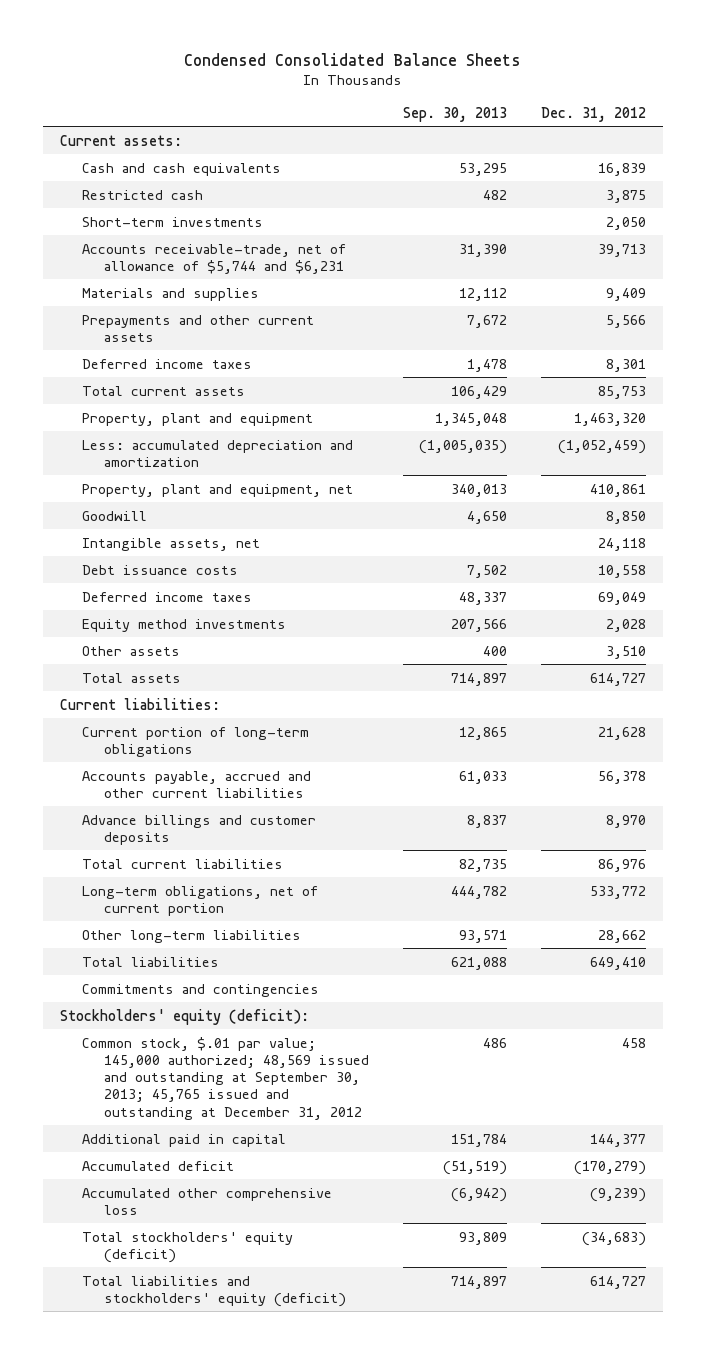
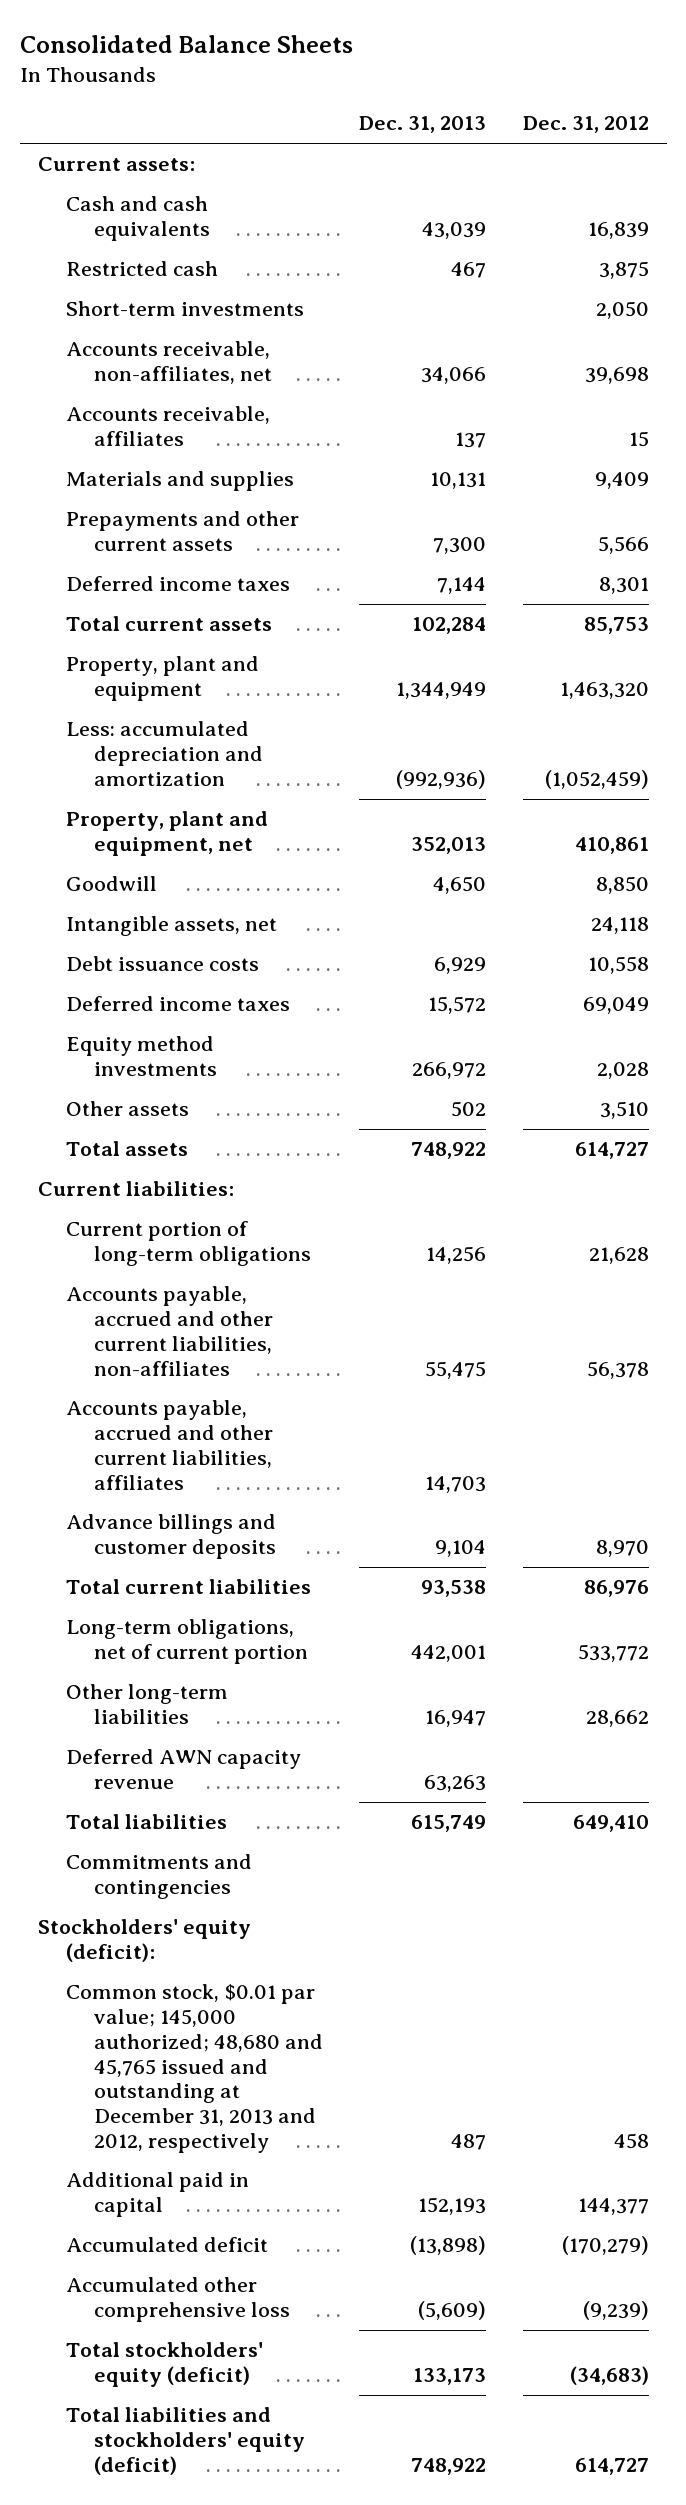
[184,52,522,66] Condensed Consolidated Balance Sheets -> [19,34,353,53] Consolidated Balance Sheets
[403,106,508,122] Sep. 30, 2013 -> none
none -> [359,116,487,134] Dec. 31, 2013
[82,243,347,274] Accounts receivable-trade, net of allowance of $5,744 and $6,231 -> [65,341,273,385] Accounts receivable, non-affiliates, net
[598,243,647,257] 39,713 -> [584,367,649,385] 39,698
none -> [65,406,270,447] Accounts receivable, affiliates
[82,770,312,798] Accounts payable, accrued and other current liabilities -> [65,1286,274,1376] Accounts payable, accrued and other current liabilities, non-affiliates
none -> [65,1400,274,1490] Accounts payable, accrued and other current liabilities, affiliates
none -> [65,1749,301,1790] Deferred AWN capacity revenue
[82,1036,370,1120] Common stock, $.01 par value; 145,000 authorized; 48,569 issued and outstanding at September 30, 2013; 45,765 issued and outstanding at December 31, 2012 -> [65,1984,324,2153] Common stock, $0.01 par value; 145,000 authorized; 48,680 and 45,765 issued and outstanding at December 31, 2013 and 2012, respectively

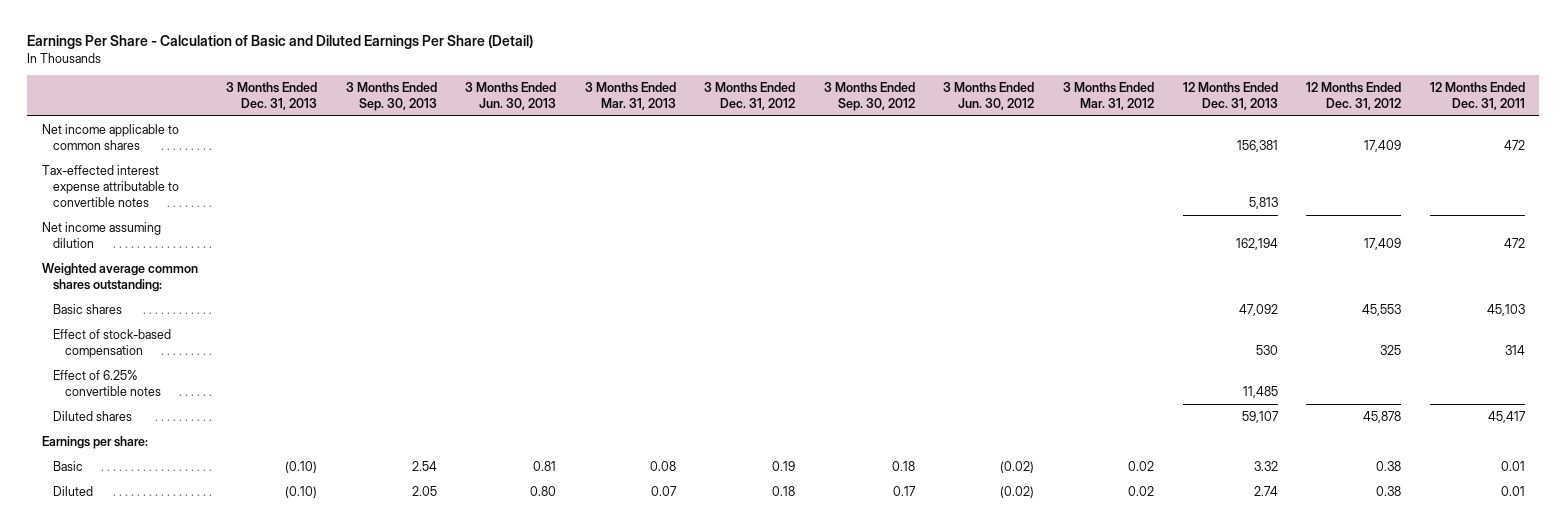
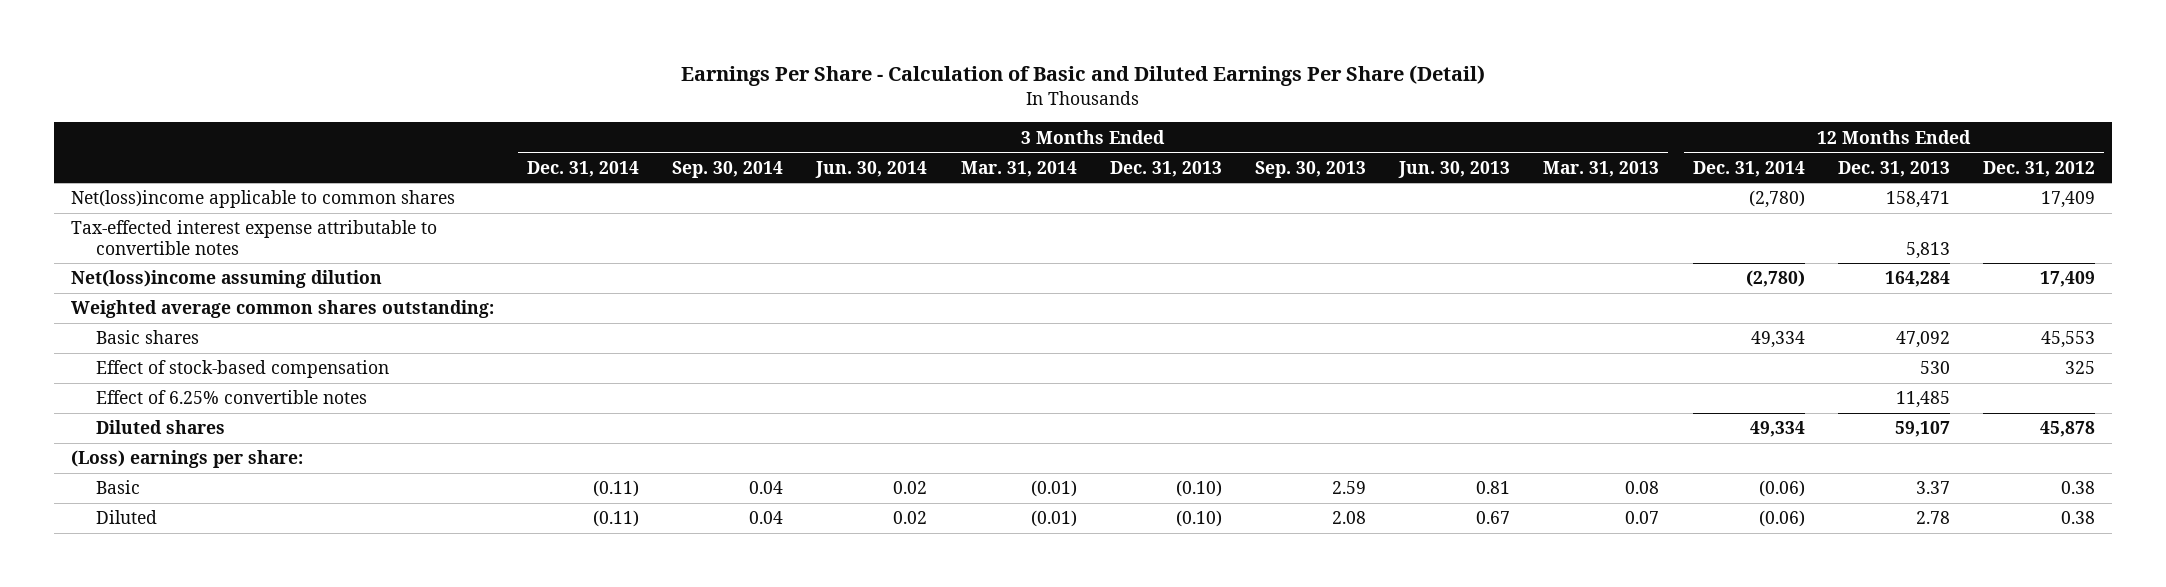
[704,82,796,110] 3 Months Ended Dec. 31, 2012 -> none
[823,82,915,111] 3 Months Ended Sep. 30, 2012 -> none
[943,82,1035,110] 3 Months Ended Jun. 30, 2012 -> none
[1063,82,1155,110] 3 Months Ended Mar. 31, 2012 -> none
[1429,82,1525,110] 12 Months Ended Dec. 31, 2011 -> none
none -> [526,160,639,177] Dec. 31, 2014
none -> [672,160,784,178] Sep. 30, 2014
none -> [815,160,928,178] Jun. 30, 2014
none -> [960,160,1077,177] Mar. 31, 2014
none -> [1692,160,1805,177] Dec. 31, 2014
[41,123,179,150] Net income applicable to common shares -> [70,190,455,209] Net(loss)income applicable to common shares
[1236,139,1278,152] 156,381 -> [1885,191,1950,209] 158,471
[41,221,161,248] Net income assuming dilution -> [70,270,382,289] Net(loss)income assuming dilution
[1235,237,1278,250] 162,194 -> [1884,271,1950,288] 164,284
[41,435,148,449] Earnings per share: -> [70,450,303,469] (Loss) earnings per share:
[411,460,437,471] 2.54 -> [1331,481,1366,495] 2.59
[1253,460,1278,471] 3.32 -> [1915,481,1950,495] 3.37
[411,485,437,496] 2.05 -> [1331,511,1366,525] 2.08
[530,485,557,496] 0.80 -> [1476,511,1511,525] 0.67
[1253,485,1278,496] 2.74 -> [1915,511,1950,525] 2.78

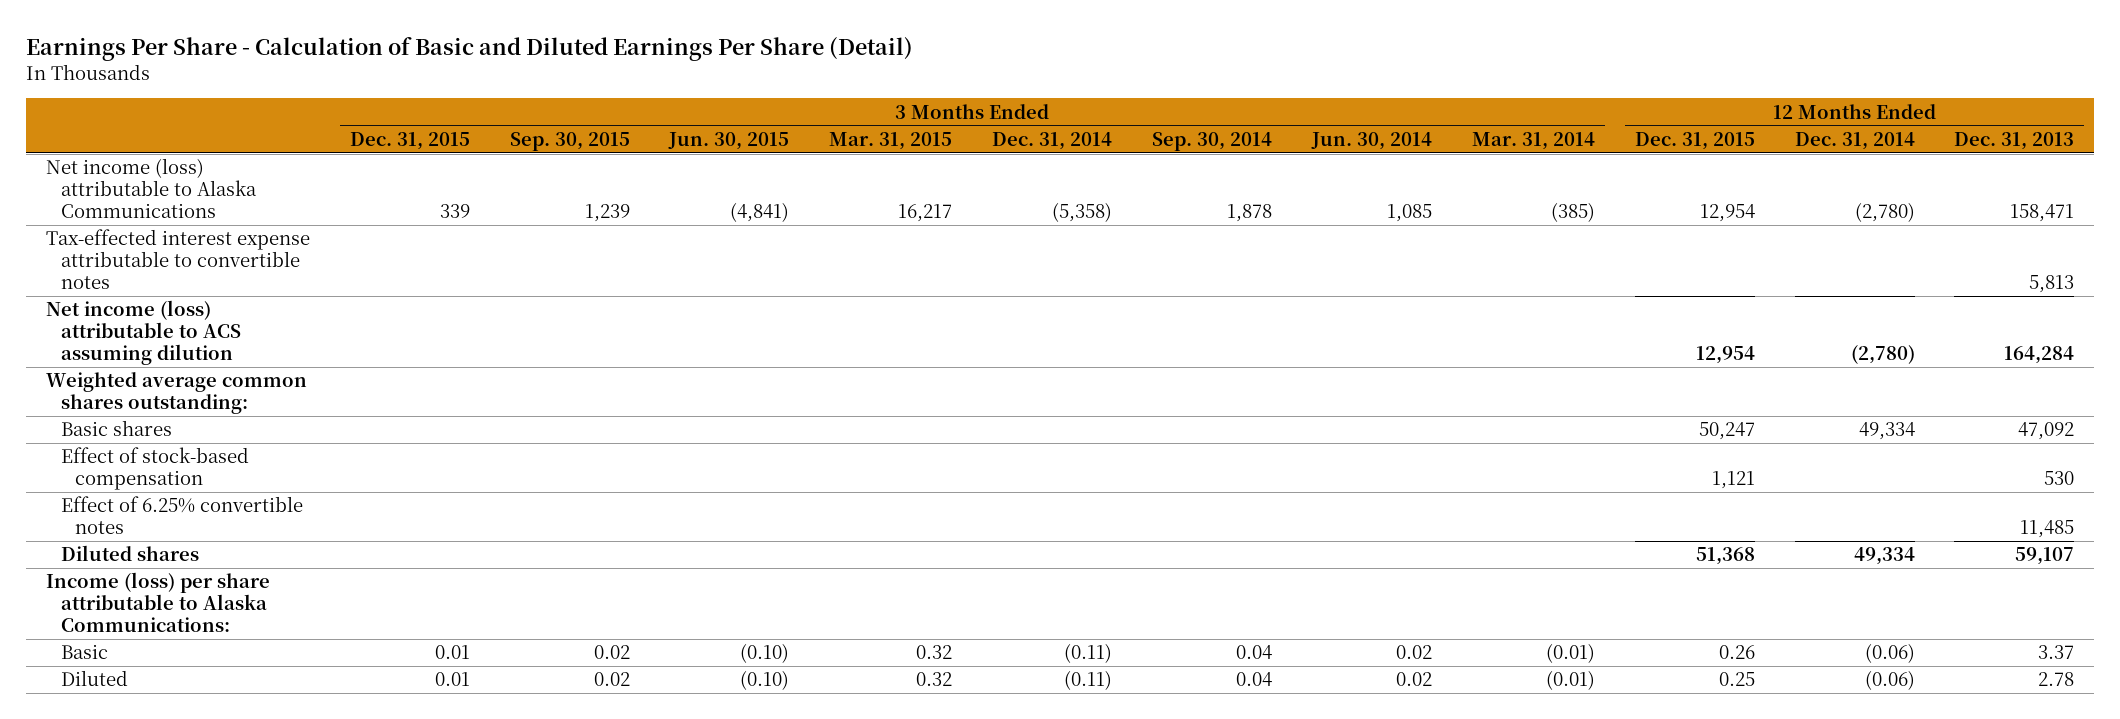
[1109,160,1222,177] Dec. 31, 2013 -> none
[1254,160,1366,178] Sep. 30, 2013 -> none
[1398,160,1511,178] Jun. 30, 2013 -> none
[1543,160,1660,177] Mar. 31, 2013 -> none
[1983,160,2096,177] Dec. 31, 2012 -> none
none -> [349,131,470,150] Dec. 31, 2015
none -> [509,131,630,151] Sep. 30, 2015
none -> [668,131,790,150] Jun. 30, 2015
none -> [829,131,953,150] Mar. 31, 2015
none -> [1634,131,1755,150] Dec. 31, 2015
[70,190,455,209] Net(loss)income applicable to common shares -> none
none -> [45,158,257,219] Net income (loss) attributable to Alaska Communications
[70,270,382,289] Net(loss)income assuming dilution -> [45,300,241,366] Net income (loss) attributable to ACS assuming dilution
[70,450,303,469] (Loss) earnings per share: -> [45,572,270,633] Income (loss) per share attributable to Alaska Communications:

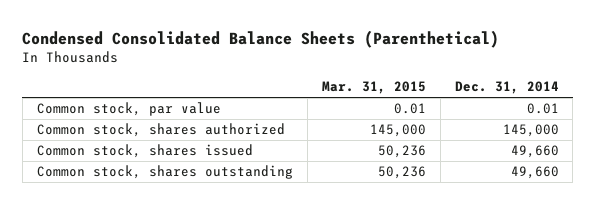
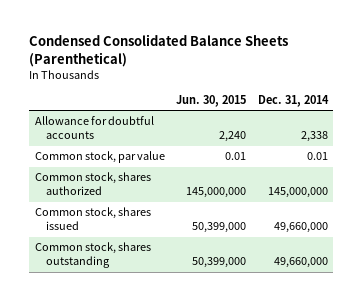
[321,81,426,95] Mar. 31, 2015 -> none
none -> [176,95,247,108] Jun. 30, 2015
none -> [34,116,154,140] Allowance for doubtful accounts
[502,124,559,138] 145,000 -> [267,187,328,199] 145,000,000
[510,145,559,159] 49,660 -> [273,222,328,234] 49,660,000
[510,166,559,180] 49,660 -> [273,257,328,269] 49,660,000

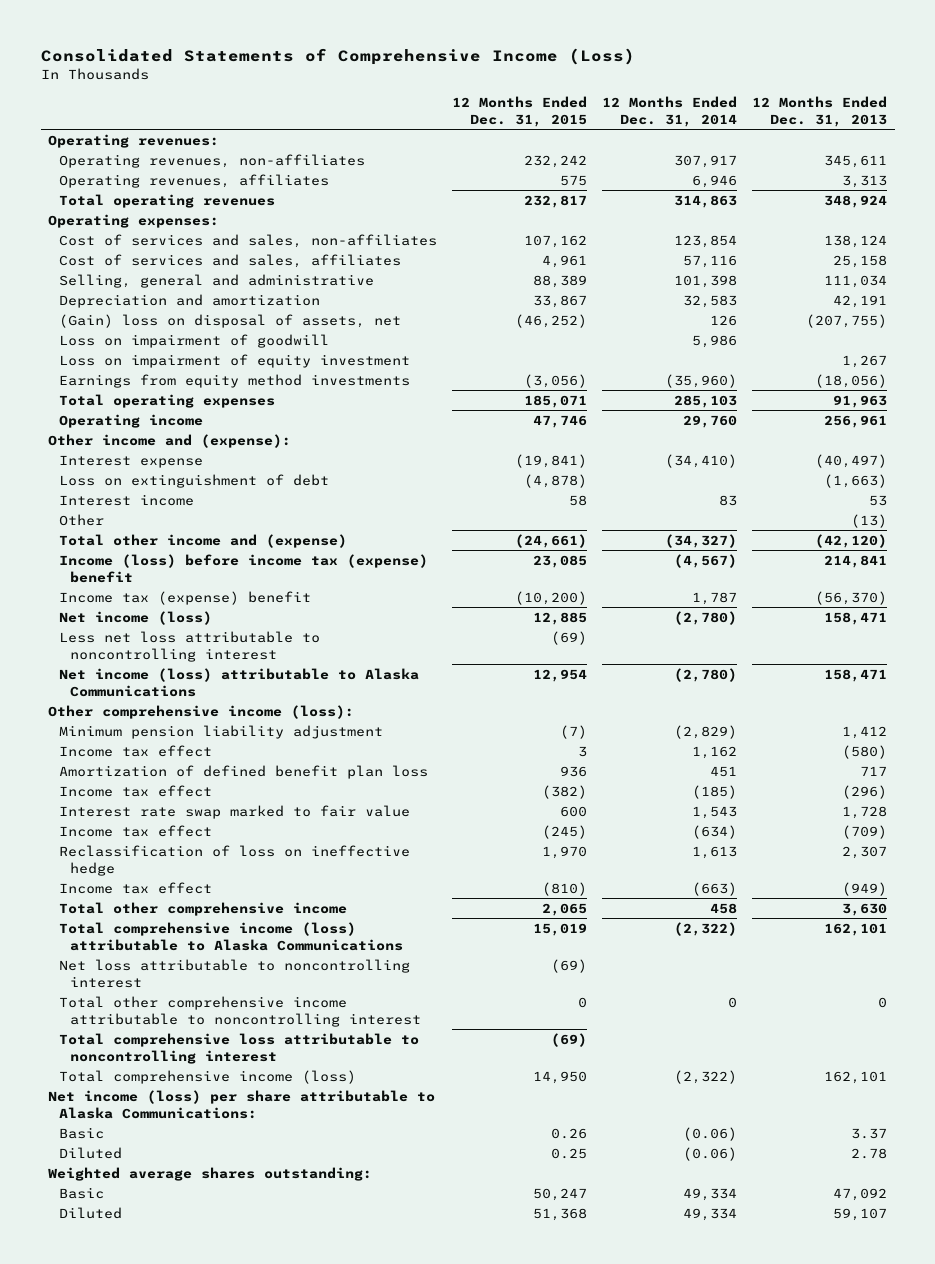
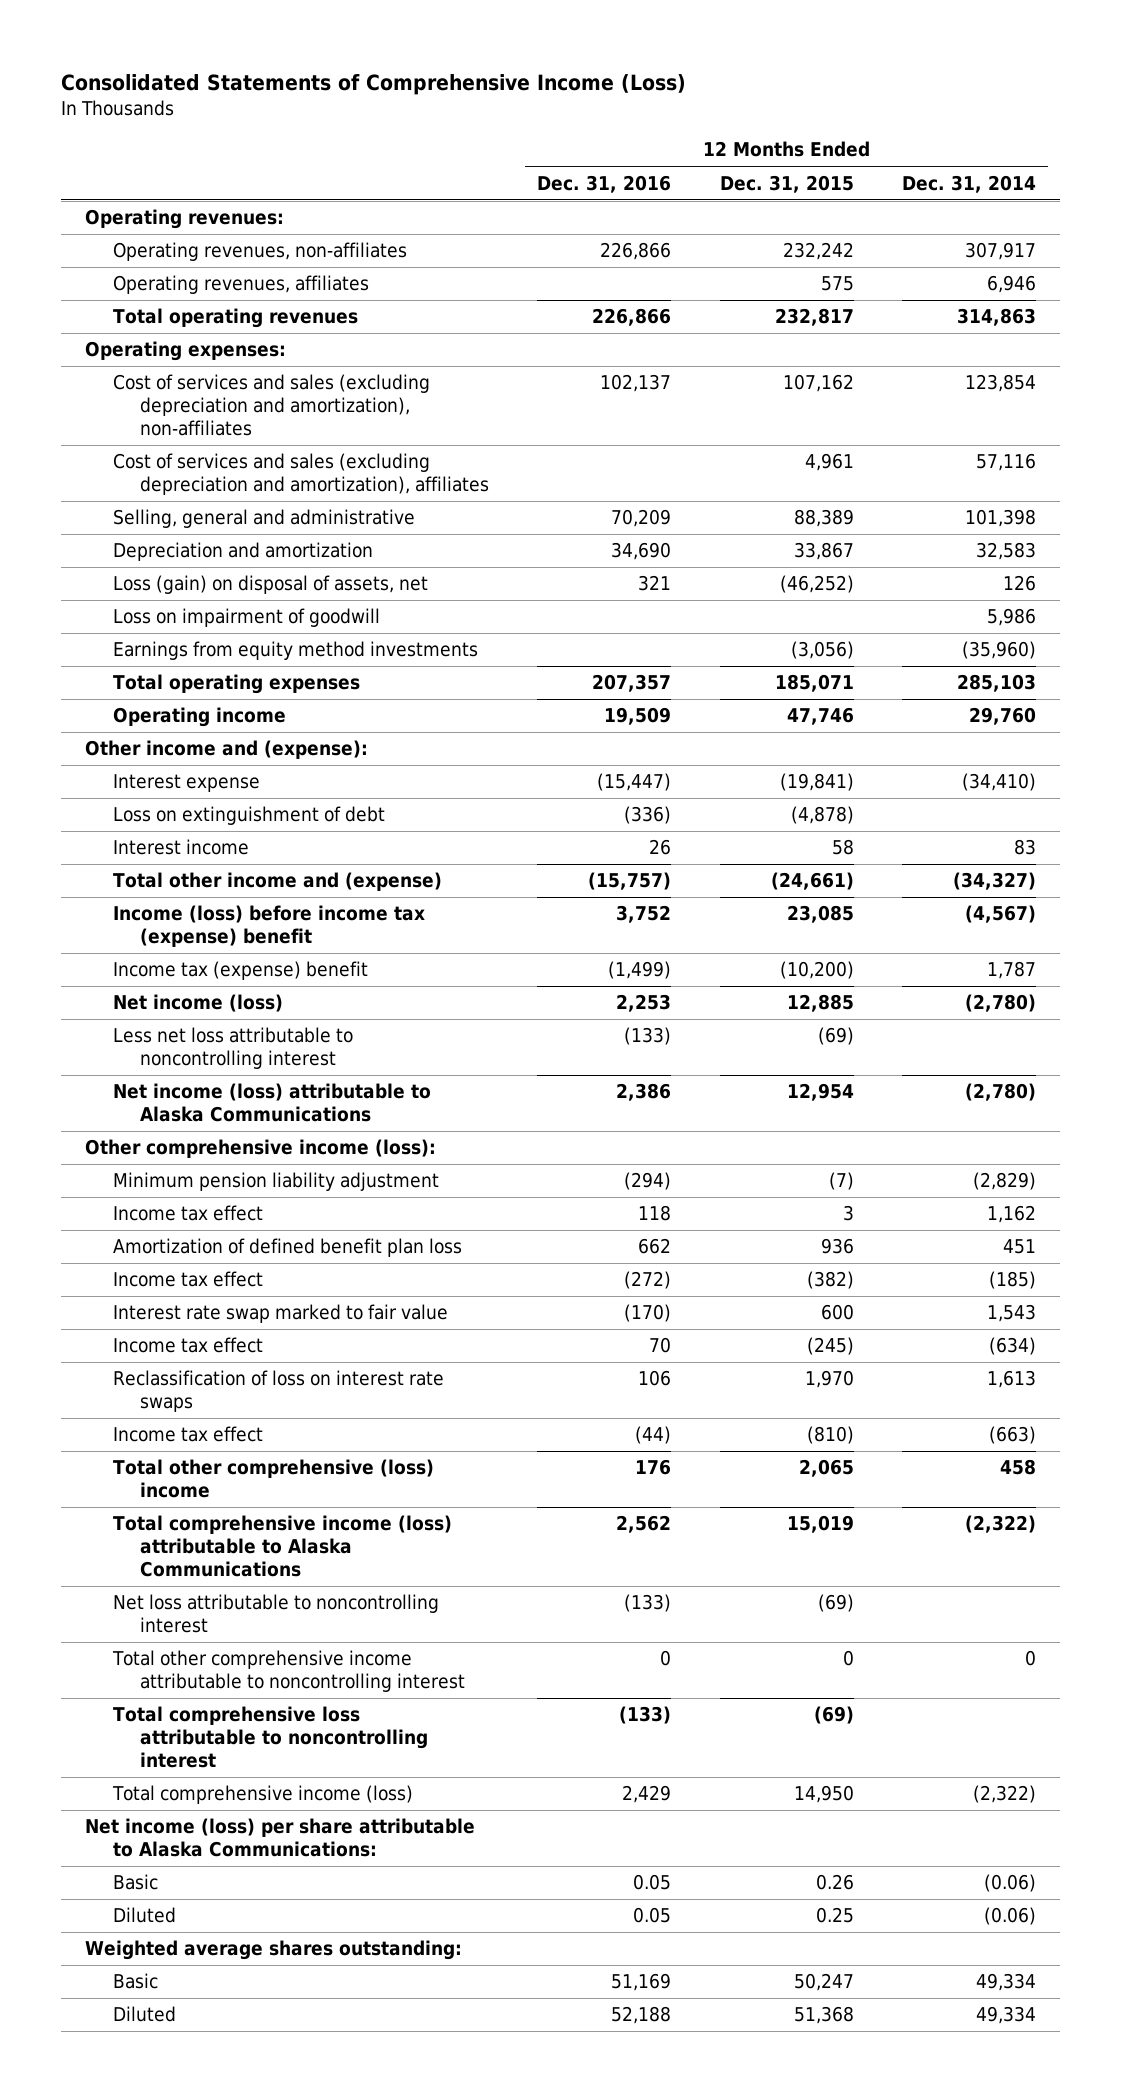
[752,96,888,127] 12 Months Ended Dec. 31, 2013 -> none
none -> [537,174,672,193] Dec. 31, 2016
[58,233,437,248] Cost of services and sales, non-affiliates -> [112,374,430,437] Cost of services and sales (excluding depreciation and amortization), non-affiliates
[58,253,401,268] Cost of services and sales, affiliates -> [112,453,489,496] Cost of services and sales (excluding depreciation and amortization), affiliates
[58,313,401,328] (Gain) loss on disposal of assets, net -> [112,575,428,595] Loss (gain) on disposal of assets, net
[58,353,410,368] Loss on impairment of equity investment -> none
[58,513,104,526] Other -> none
[58,844,410,876] Reclassification of loss on ineffective hedge -> [112,1370,444,1413] Reclassification of loss on interest rate swaps
[58,901,347,916] Total other comprehensive income -> [112,1459,434,1499] Total other comprehensive (loss) income

